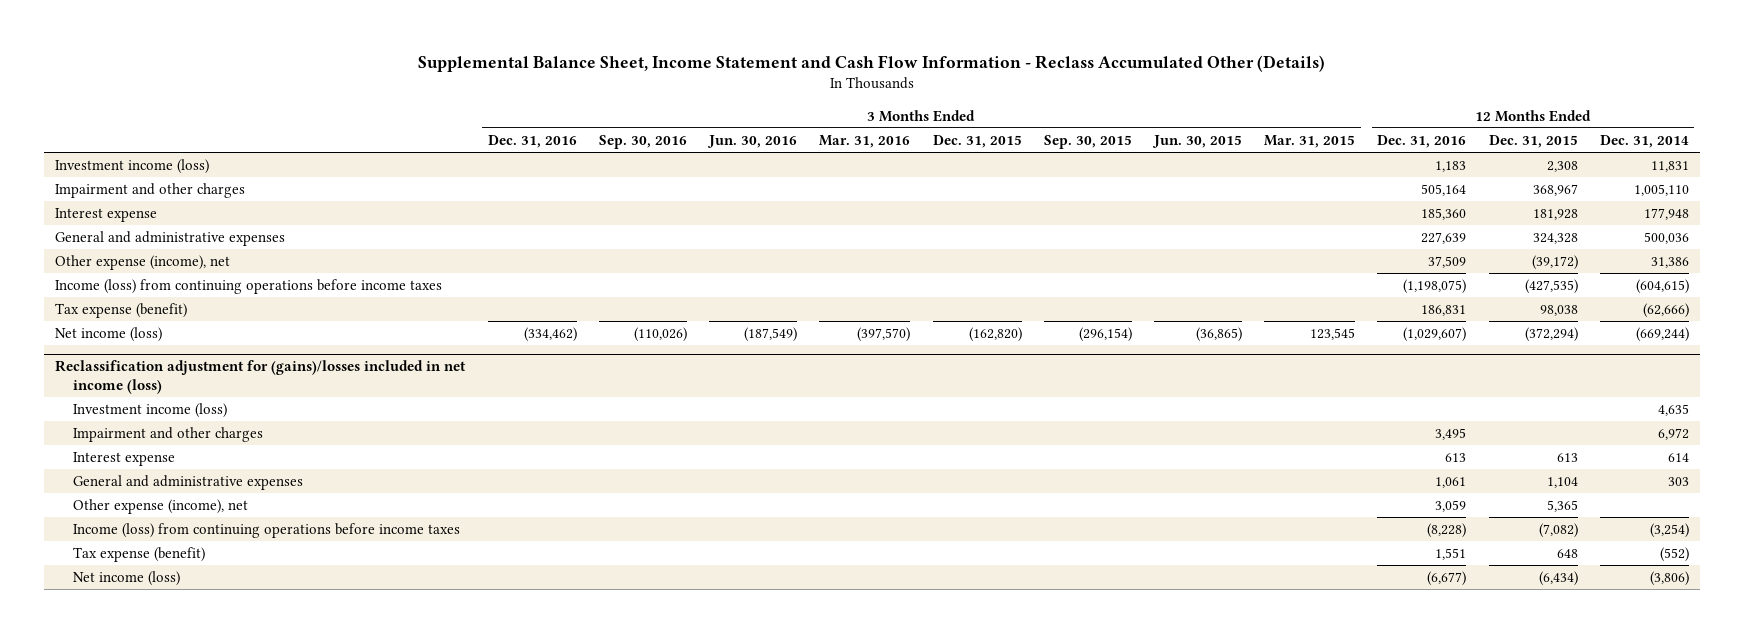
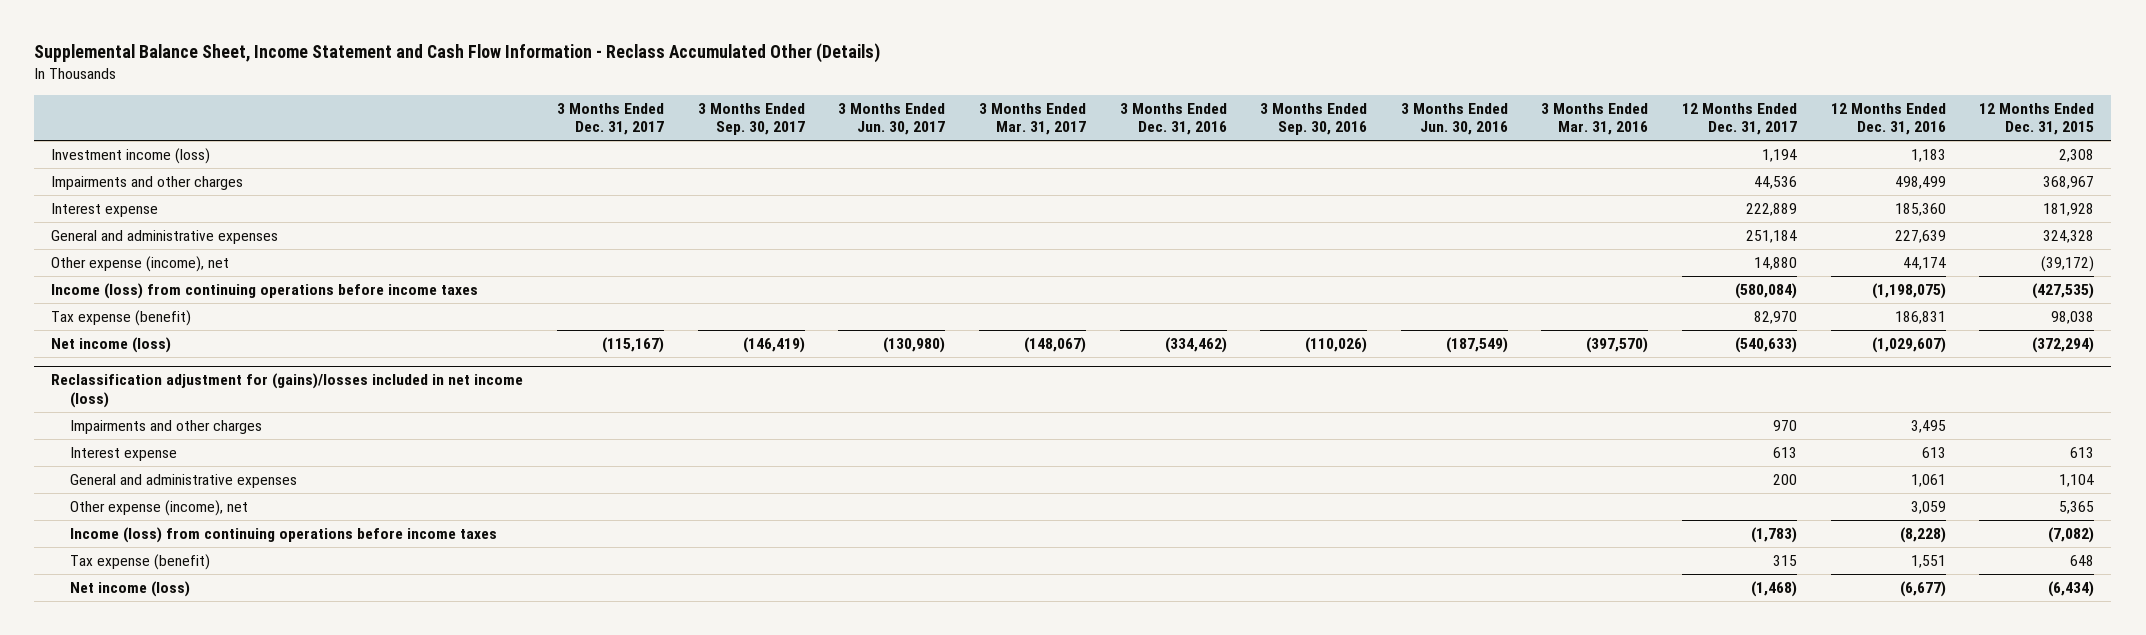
[932,135,1022,149] Dec. 31, 2015 -> none
[1043,135,1132,150] Sep. 30, 2015 -> none
[1151,135,1242,149] Jun. 30, 2015 -> none
[1264,135,1356,149] Mar. 31, 2015 -> none
[1599,135,1689,149] Dec. 31, 2014 -> none
none -> [556,102,664,136] 3 Months Ended Dec. 31, 2017
none -> [697,102,805,136] 3 Months Ended Sep. 30, 2017
none -> [838,102,946,136] 3 Months Ended Jun. 30, 2017
none -> [978,102,1086,136] 3 Months Ended Mar. 31, 2017
none -> [1682,102,1798,136] 12 Months Ended Dec. 31, 2017
[55,183,246,199] Impairment and other charges -> [51,175,244,190] Impairments and other charges
[1421,184,1467,197] 505,164 -> [1894,175,1946,189] 498,499
[1428,256,1467,269] 37,509 -> [1902,256,1946,270] 44,174
[72,403,227,419] Investment income (loss) -> none
[72,427,263,443] Impairment and other charges -> [69,419,262,434] Impairments and other charges

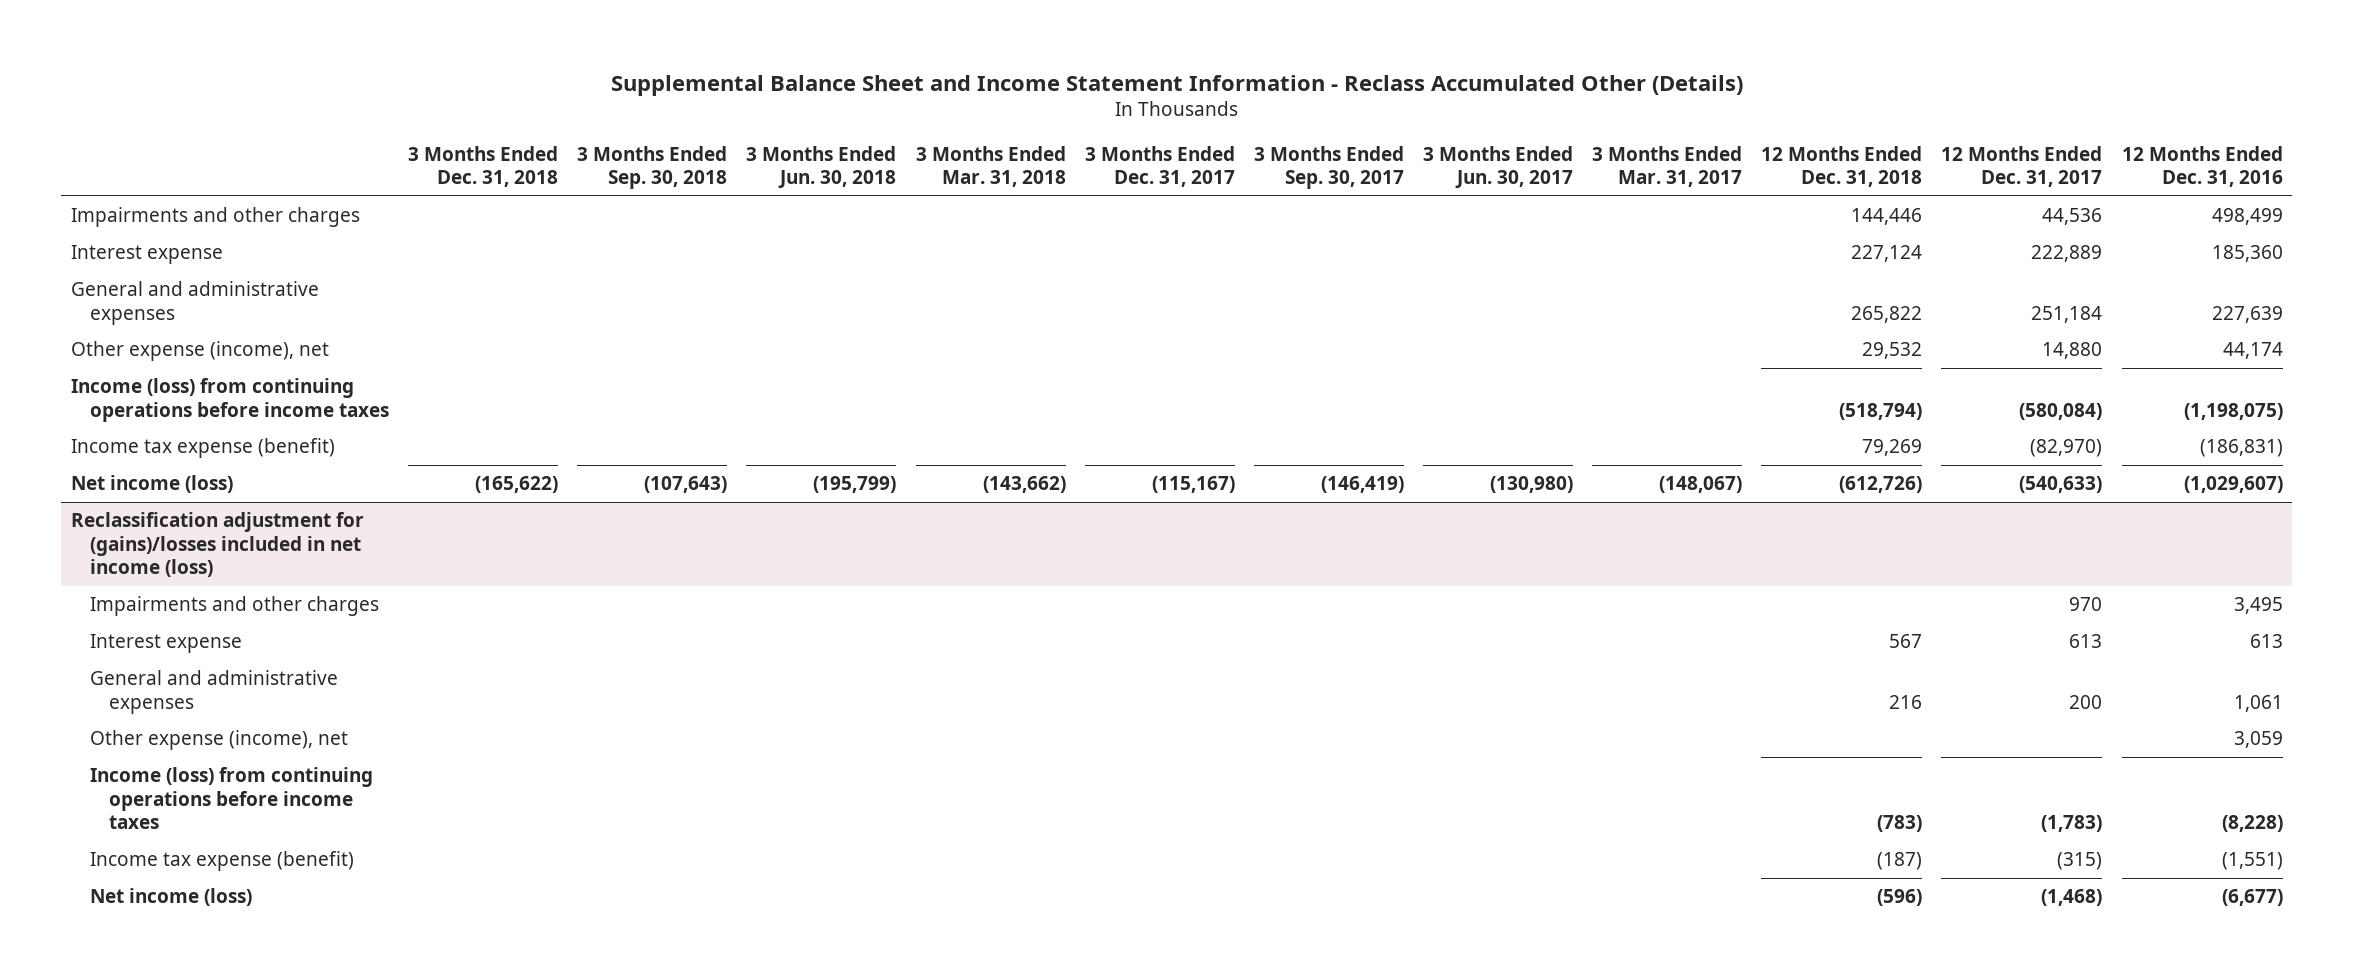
[34,43,881,64] Supplemental Balance Sheet, Income Statement and Cash Flow Information - Reclass Accumulated Other (Details) -> [610,74,1743,96] Supplemental Balance Sheet and Income Statement Information - Reclass Accumulated Other (Details)
[1119,102,1227,136] 3 Months Ended Dec. 31, 2016 -> none
[1260,102,1368,136] 3 Months Ended Sep. 30, 2016 -> none
[1400,102,1508,136] 3 Months Ended Jun. 30, 2016 -> none
[1541,102,1649,136] 3 Months Ended Mar. 31, 2016 -> none
[1979,102,2095,136] 12 Months Ended Dec. 31, 2015 -> none
none -> [408,145,559,188] 3 Months Ended Dec. 31, 2018
none -> [577,145,728,190] 3 Months Ended Sep. 30, 2018
none -> [746,145,897,189] 3 Months Ended Jun. 30, 2018
none -> [915,145,1066,188] 3 Months Ended Mar. 31, 2018
none -> [1761,145,1923,188] 12 Months Ended Dec. 31, 2018
[51,147,211,164] Investment income (loss) -> none
[51,309,192,326] Tax expense (benefit) -> [70,438,335,459] Income tax expense (benefit)
[1754,310,1798,324] 82,970 -> [2030,439,2103,458] (82,970)
[1894,310,1946,324] 186,831 -> [2199,439,2283,458] (186,831)
[69,553,210,570] Tax expense (benefit) -> [89,851,354,872] Income tax expense (benefit)
[1773,554,1798,566] 315 -> [2057,852,2103,871] (315)
[1910,554,1946,568] 1,551 -> [2221,852,2283,871] (1,551)

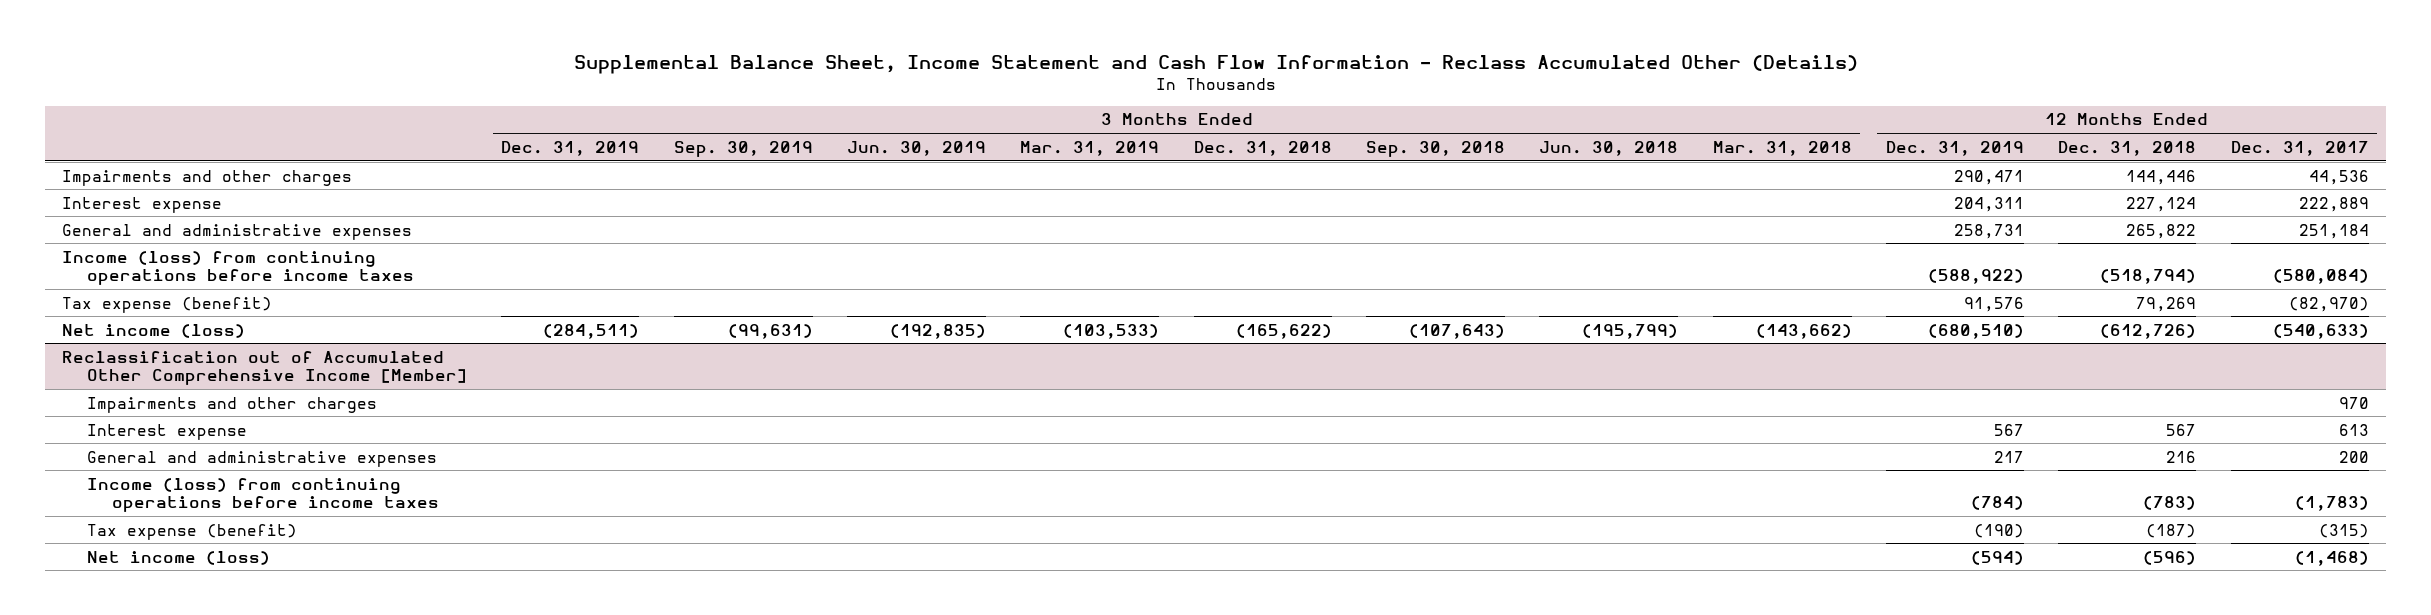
[610,74,1743,96] Supplemental Balance Sheet and Income Statement Information - Reclass Accumulated Other (Details) -> [573,55,1858,75] Supplemental Balance Sheet, Income Statement and Cash Flow Information - Reclass Accumulated Other (Details)
[1084,145,1235,188] 3 Months Ended Dec. 31, 2017 -> none
[1253,145,1404,190] 3 Months Ended Sep. 30, 2017 -> none
[1423,145,1574,189] 3 Months Ended Jun. 30, 2017 -> none
[1592,145,1743,188] 3 Months Ended Mar. 31, 2017 -> none
[2121,145,2283,188] 12 Months Ended Dec. 31, 2016 -> none
none -> [501,140,640,156] Dec. 31, 2019
none -> [673,140,813,157] Sep. 30, 2019
none -> [847,140,987,156] Jun. 30, 2019
none -> [1020,140,1160,156] Mar. 31, 2019
none -> [1886,140,2025,156] Dec. 31, 2019
[70,341,329,362] Other expense (income), net -> none
[70,438,335,459] Income tax expense (benefit) -> [62,296,273,313] Tax expense (benefit)
[70,512,364,577] Reclassification adjustment for (gains)/losses included in net income (loss) -> [62,350,468,385] Reclassification out of Accumulated Other Comprehensive Income [Member]
[89,730,348,751] Other expense (income), net -> none
[89,851,354,872] Income tax expense (benefit) -> [87,523,298,540] Tax expense (benefit)

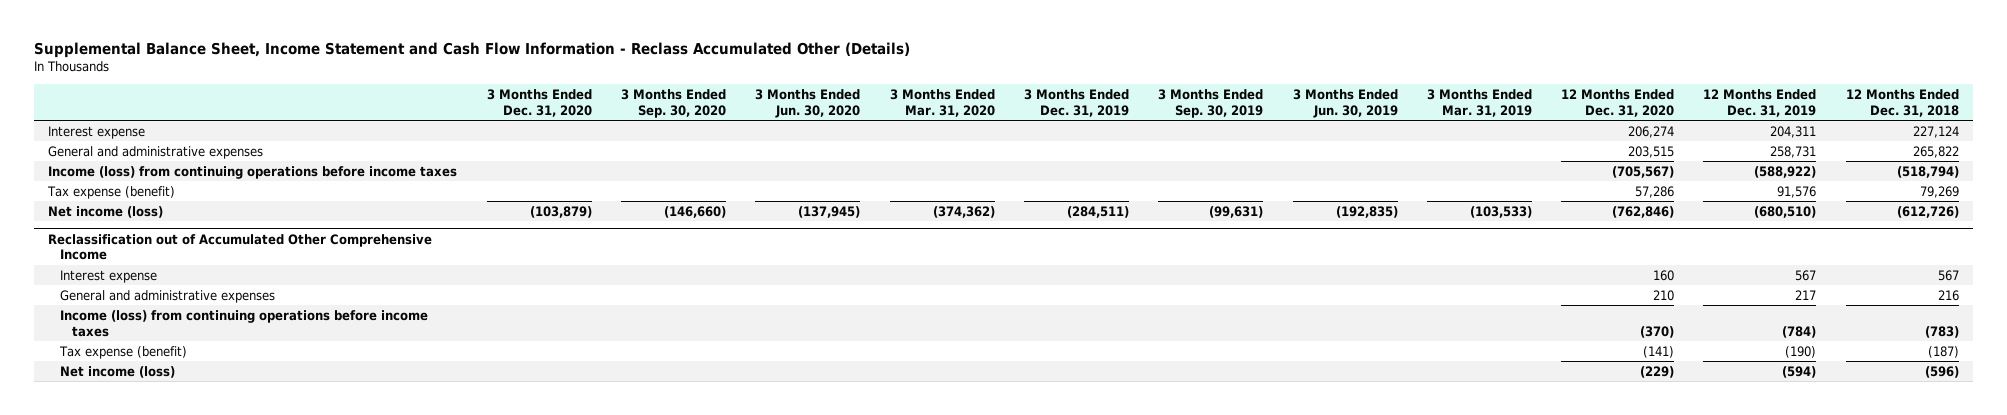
[1193,140,1332,156] Dec. 31, 2018 -> none
[1366,140,1506,157] Sep. 30, 2018 -> none
[1539,140,1679,156] Jun. 30, 2018 -> none
[1712,140,1852,156] Mar. 31, 2018 -> none
[2230,140,2369,156] Dec. 31, 2017 -> none
none -> [486,89,592,117] 3 Months Ended Dec. 31, 2020
none -> [621,89,727,118] 3 Months Ended Sep. 30, 2020
none -> [755,89,861,118] 3 Months Ended Jun. 30, 2020
none -> [889,89,995,117] 3 Months Ended Mar. 31, 2020
none -> [1561,89,1675,117] 12 Months Ended Dec. 31, 2020
[62,169,353,186] Impairments and other charges -> none
[87,396,378,413] Impairments and other charges -> none
[62,350,468,385] Reclassification out of Accumulated Other Comprehensive Income [Member] -> [48,233,433,261] Reclassification out of Accumulated Other Comprehensive Income

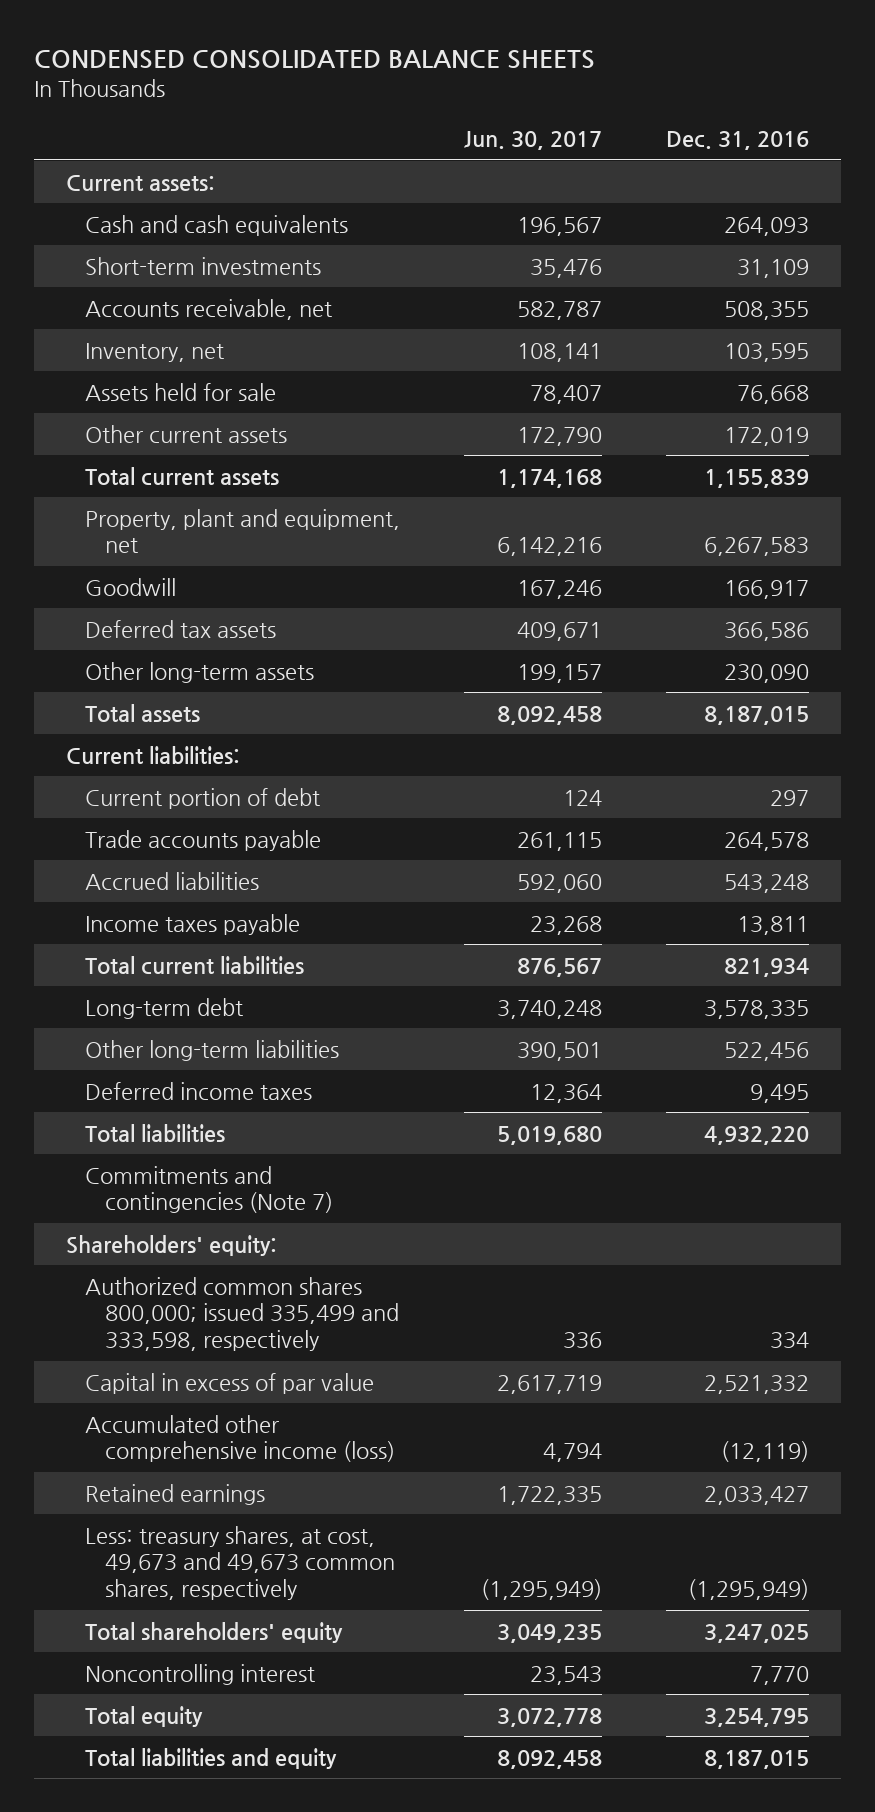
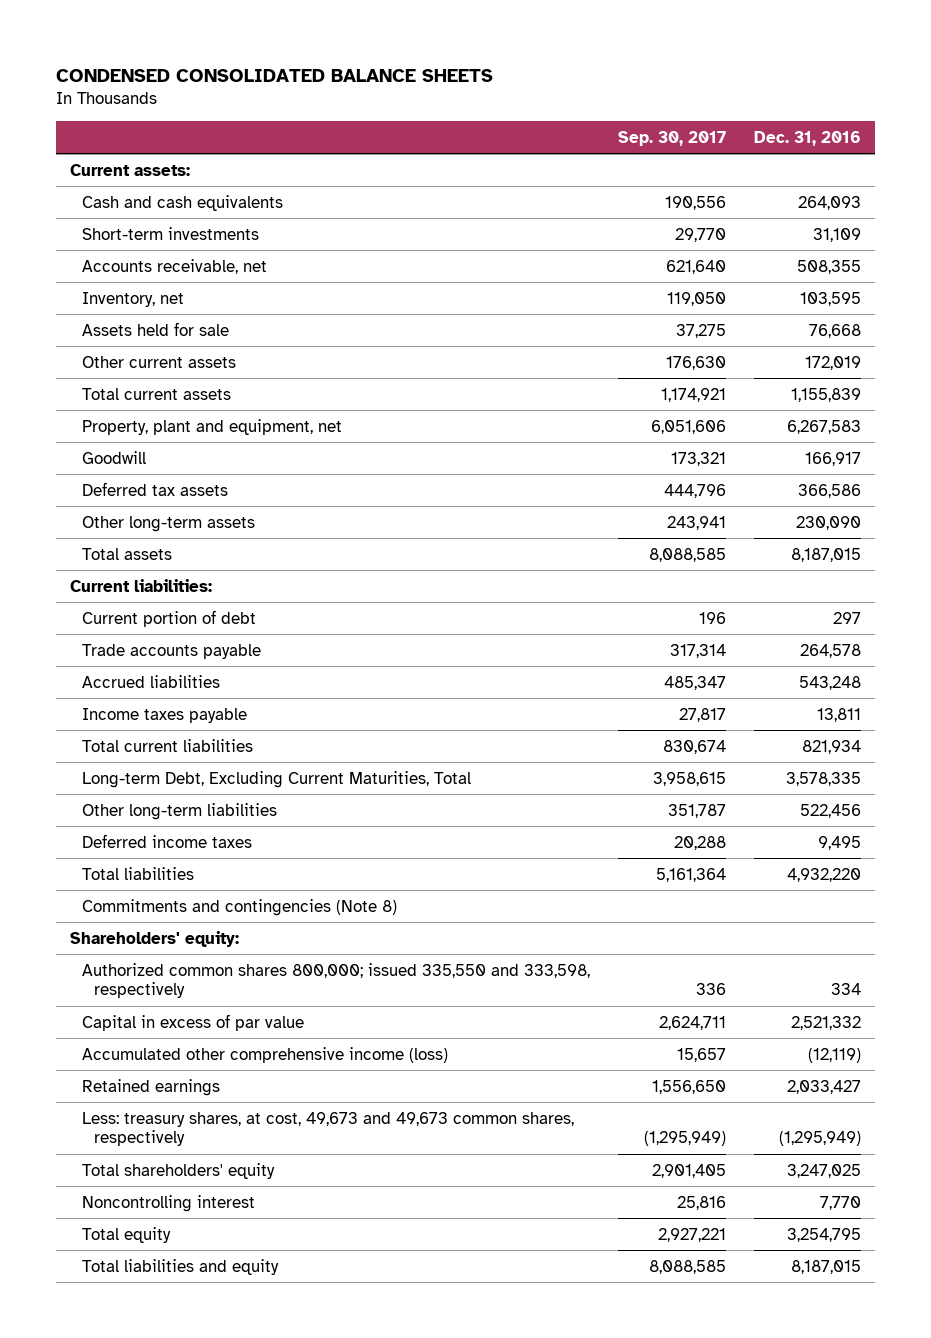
[464,131,603,151] Jun. 30, 2017 -> none
none -> [617,130,726,146] Sep. 30, 2017
[85,997,244,1019] Long-term debt -> [81,770,471,788] Long-term Debt, Excluding Current Maturities, Total
[85,1165,334,1214] Commitments and contingencies (Note 7) -> [81,898,397,916] Commitments and contingencies (Note 8)
[85,1276,400,1352] Authorized common shares 800,000; issued 335,499 and 333,598, respectively -> [81,962,590,999] Authorized common shares 800,000; issued 335,550 and 333,598, respectively

